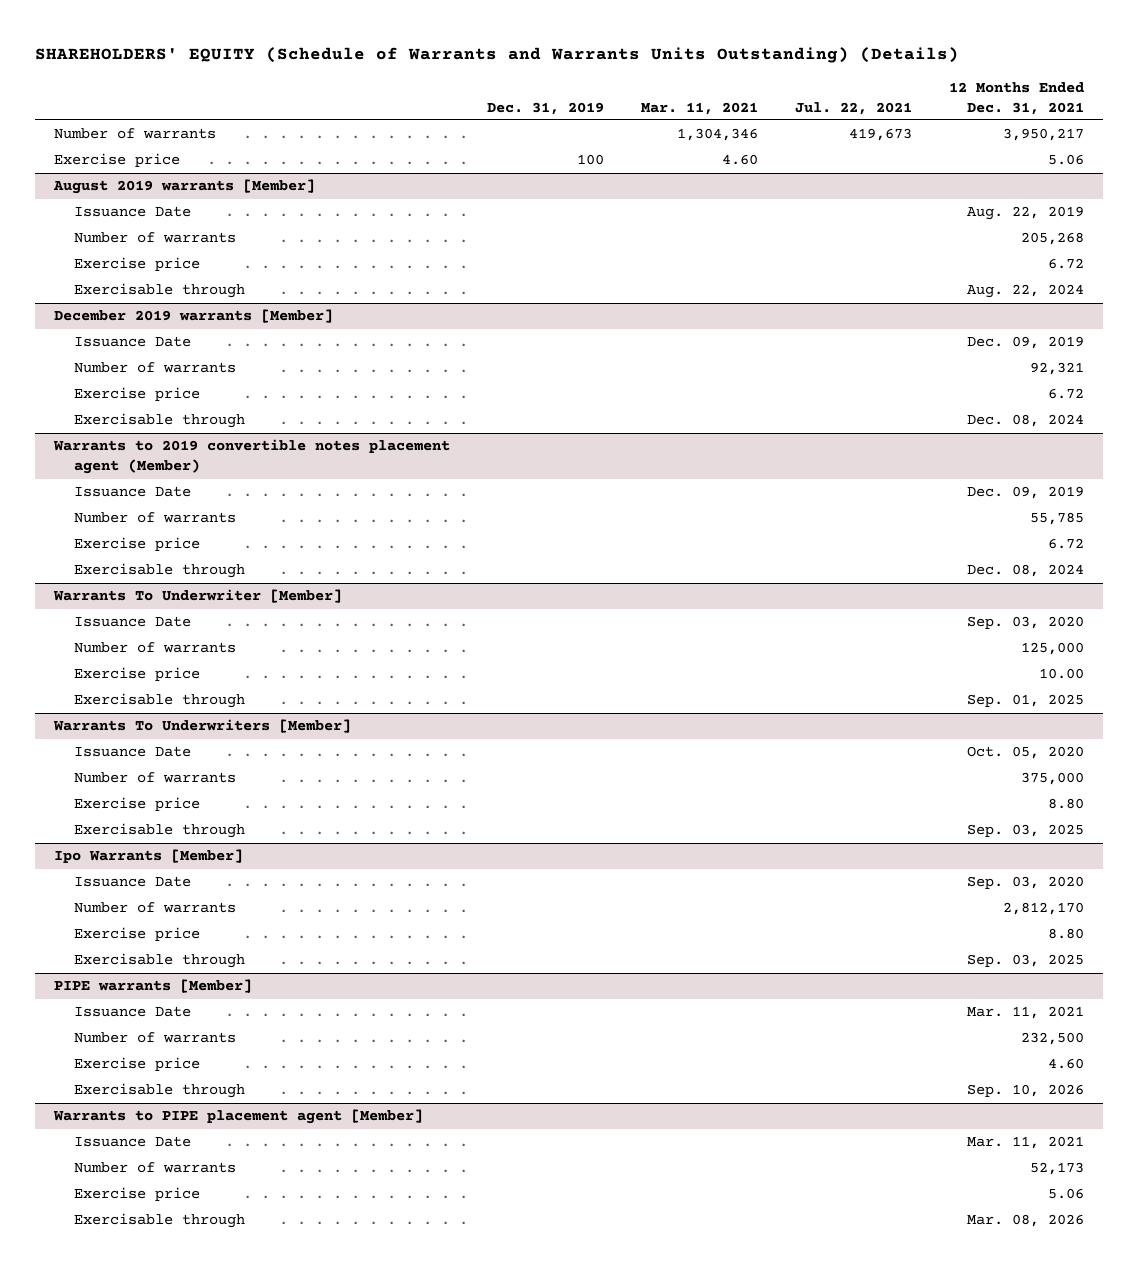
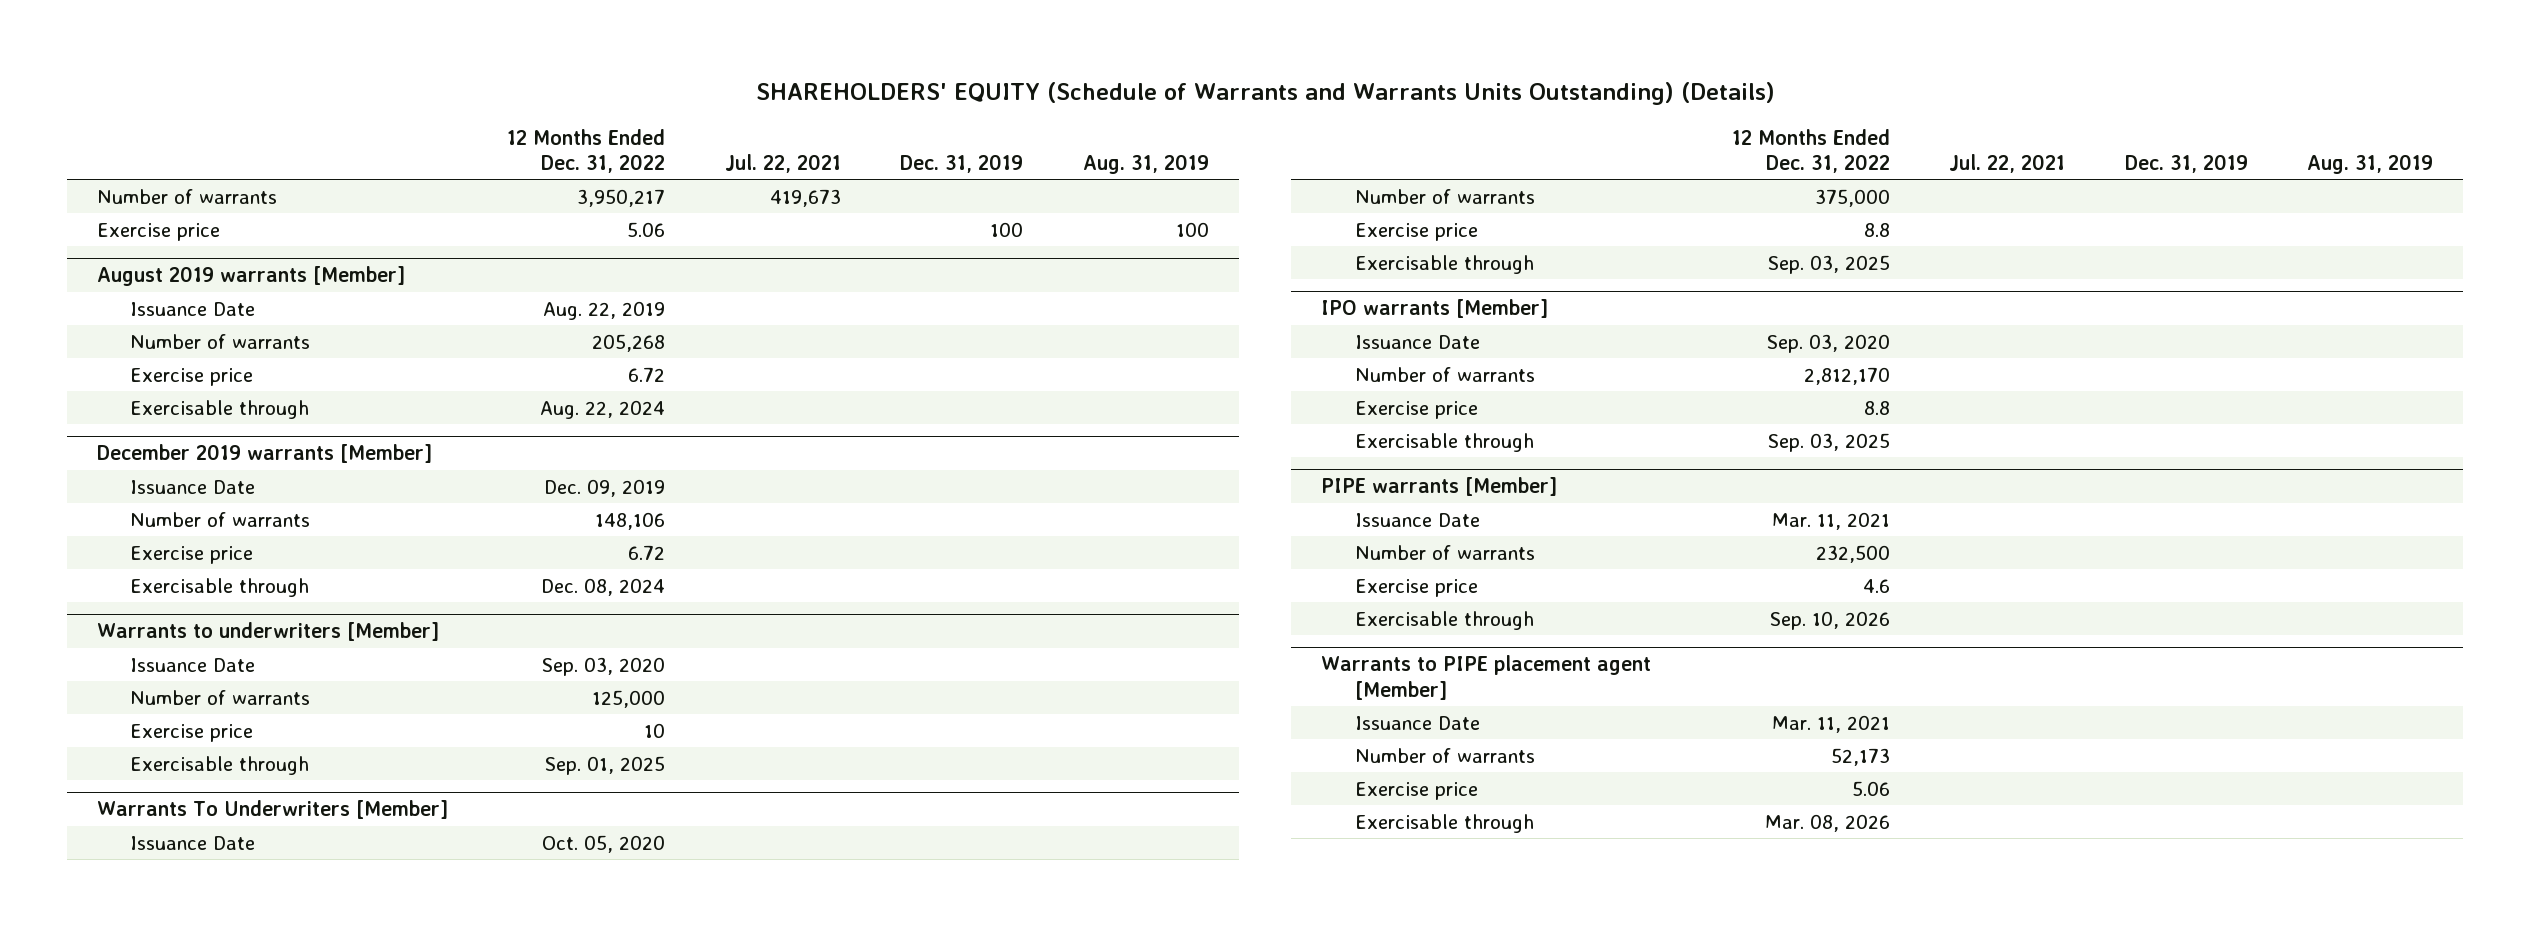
[641,101,759,115] Mar. 11, 2021 -> none
[949,81,1085,115] 12 Months Ended Dec. 31, 2021 -> none
none -> [507,128,666,174] 12 Months Ended Dec. 31, 2022
none -> [1082,154,1209,175] Aug. 31, 2019
[52,439,450,475] Warrants to 2019 convertible notes placement agent (Member) -> none
[74,486,192,498] Issuance Date -> none
[74,512,237,524] Number of warrants -> none
[74,537,201,552] Exercise price -> none
[74,563,246,579] Exercisable through -> none
[52,589,342,604] Warrants To Underwriter [Member] -> [96,622,439,642] Warrants to underwriters [Member]
[53,849,243,864] Ipo Warrants [Member] -> [1321,299,1549,319] IPO warrants [Member]

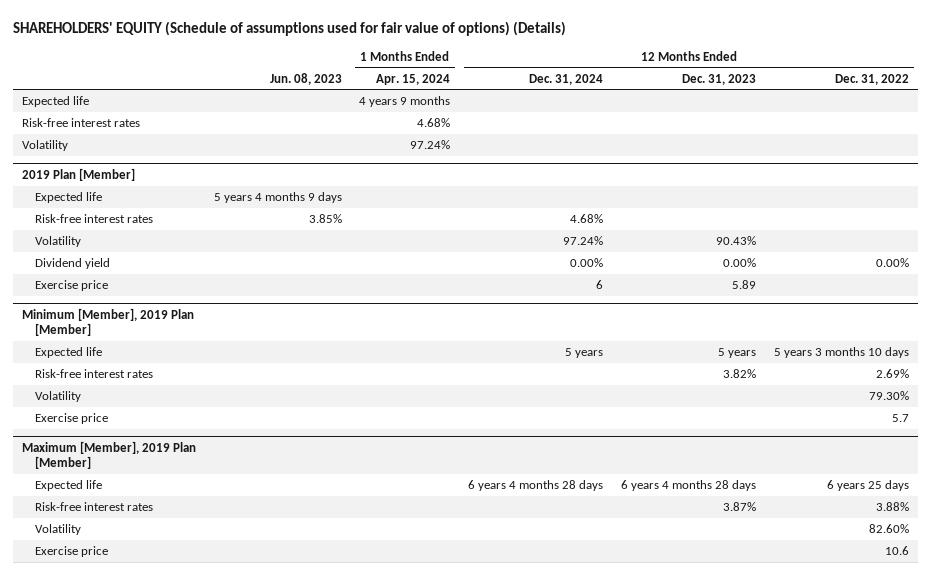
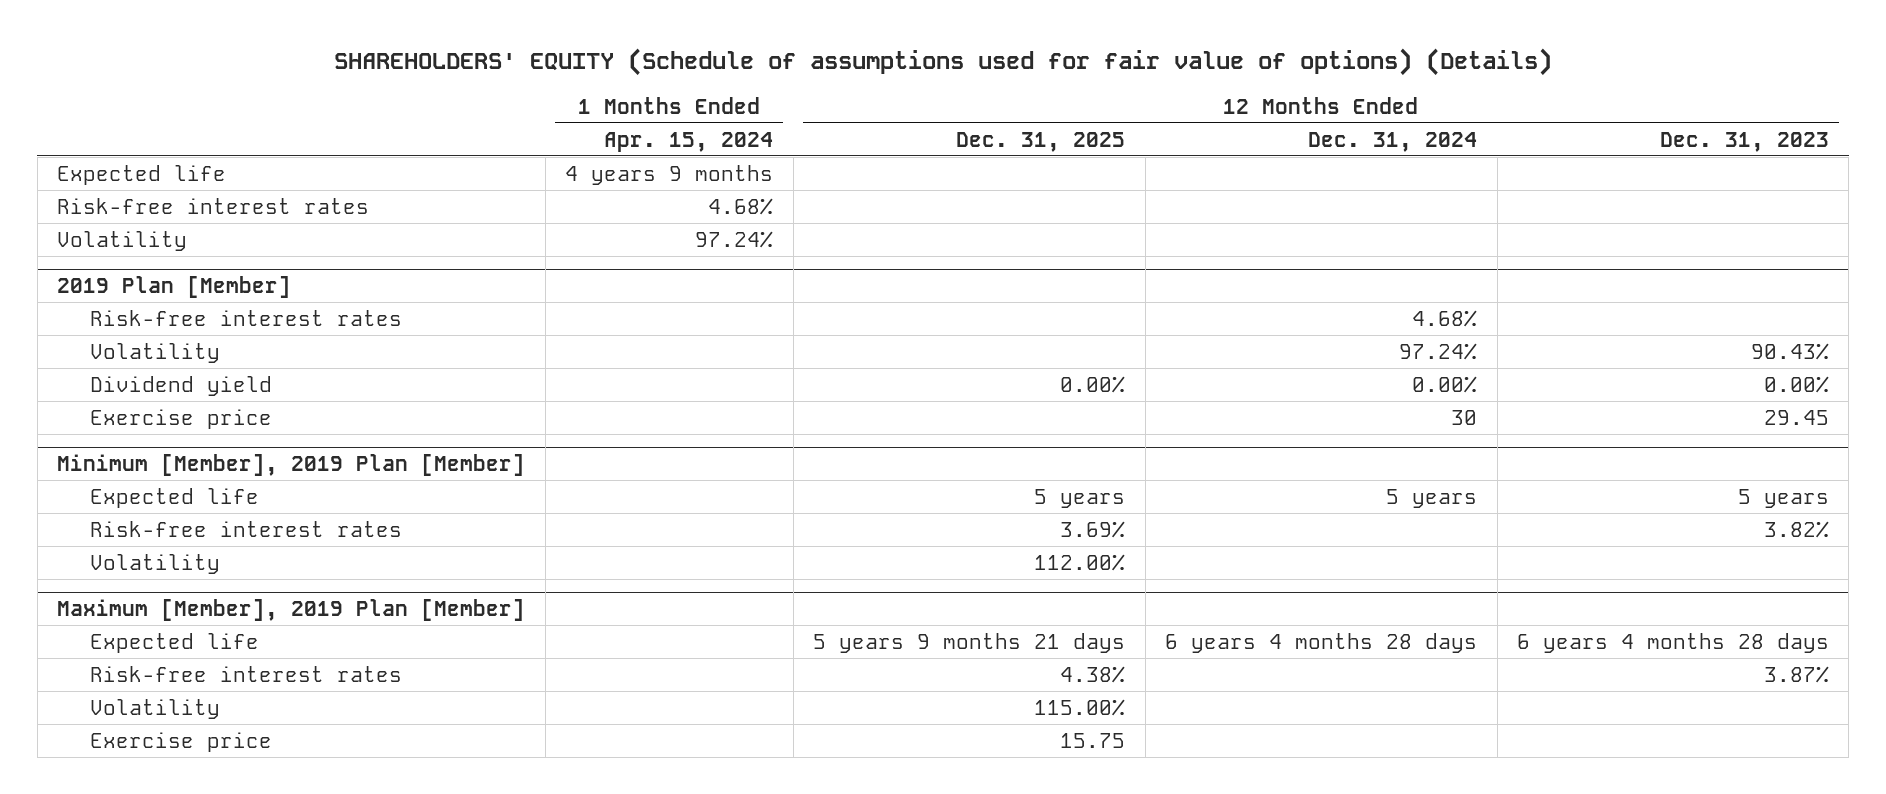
[269,72,342,85] Jun. 08, 2023 -> none
[835,73,910,85] Dec. 31, 2022 -> none
none -> [956,131,1126,152] Dec. 31, 2025
[34,192,102,204] Expected life -> none
[596,280,604,290] 6 -> [1451,409,1478,425] 30
[732,280,757,290] 5.89 -> [1764,409,1830,425] 29.45
[34,413,108,425] Exercise price -> none

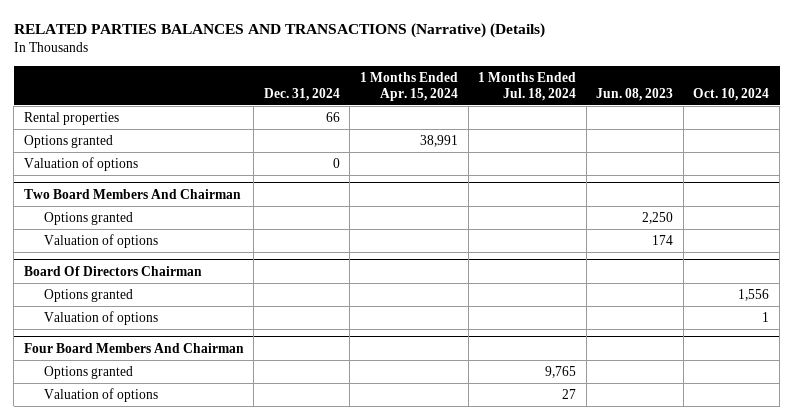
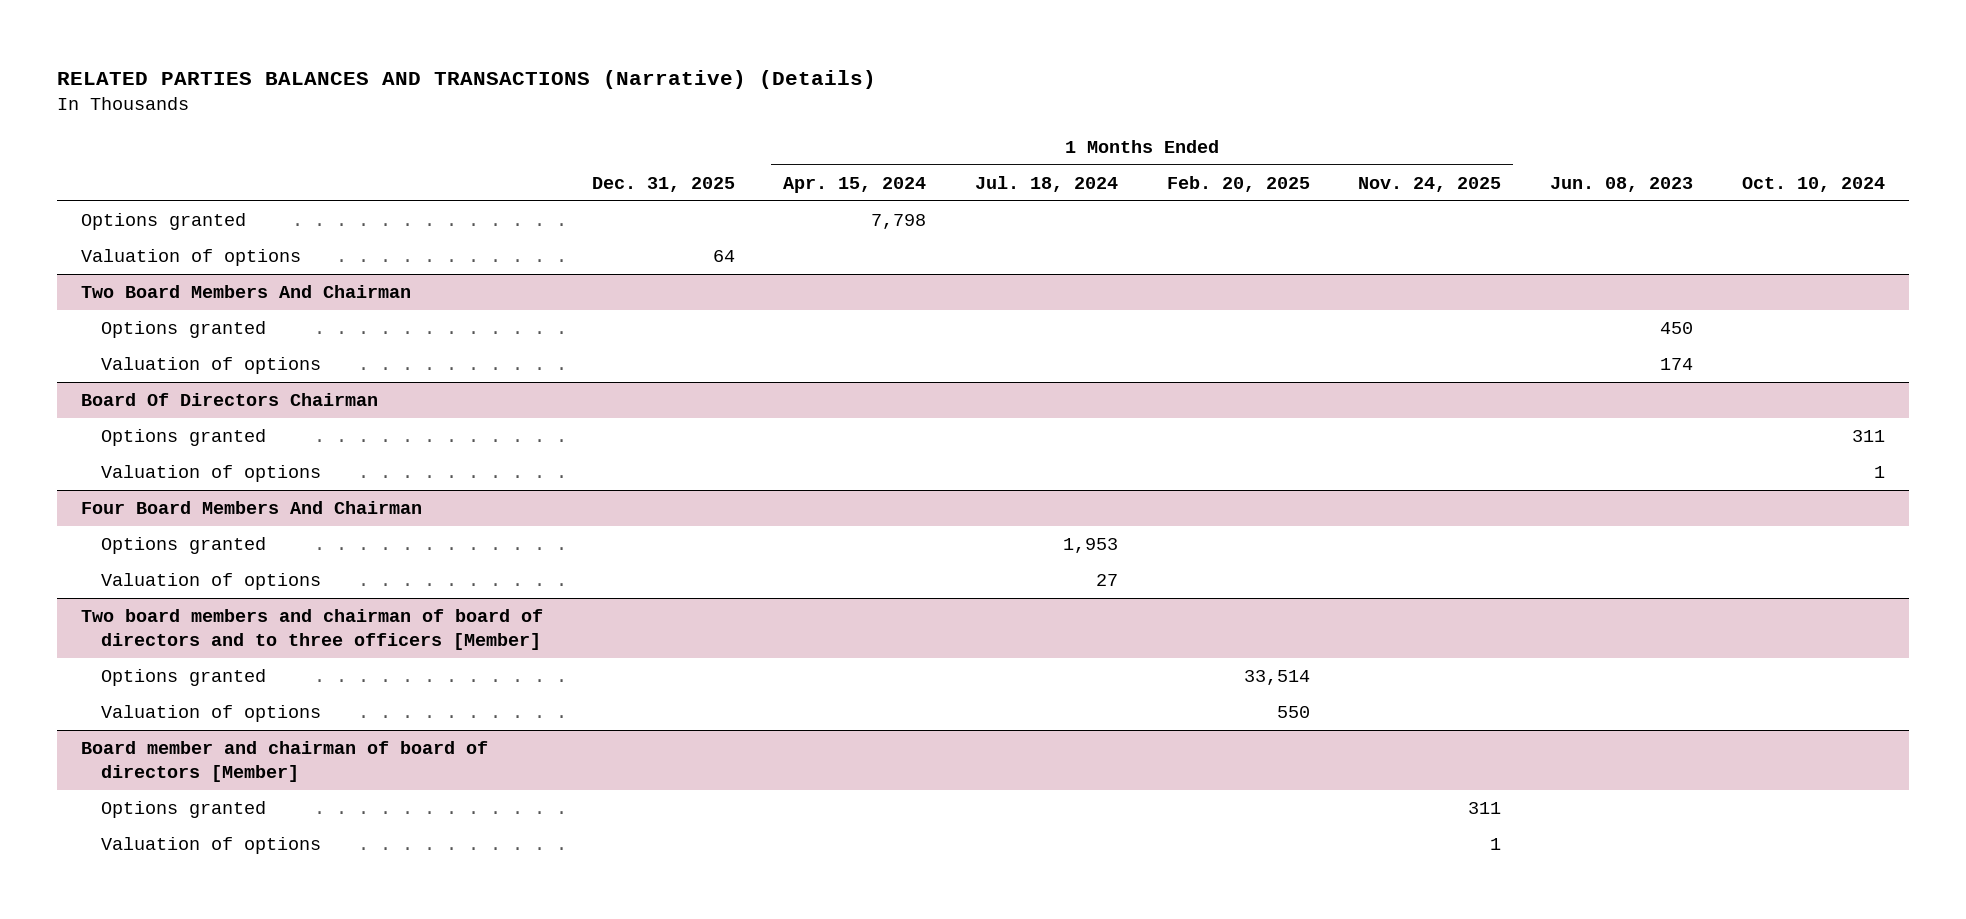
[263,87,340,101] Dec. 31, 2024 -> none
none -> [591,176,735,192] Dec. 31, 2025
none -> [1166,175,1310,192] Feb. 20, 2025
none -> [1358,176,1502,192] Nov. 24, 2025
[23,111,119,125] Rental properties -> none
[419,134,458,147] 38,991 -> [871,214,927,230] 7,798
[642,211,674,224] 2,250 -> [1659,322,1693,335] 450
[738,288,770,301] 1,556 -> [1851,430,1885,443] 311
[545,365,577,378] 9,765 -> [1062,538,1118,554] 1,953
none -> [80,609,543,651] Two board members and chairman of board of directors and to three officers [Member]
none -> [100,669,266,687] Options granted
none -> [100,705,321,723] Valuation of options
none -> [80,741,488,783] Board member and chairman of board of directors [Member]
none -> [100,801,266,819] Options granted
none -> [100,837,321,855] Valuation of options

